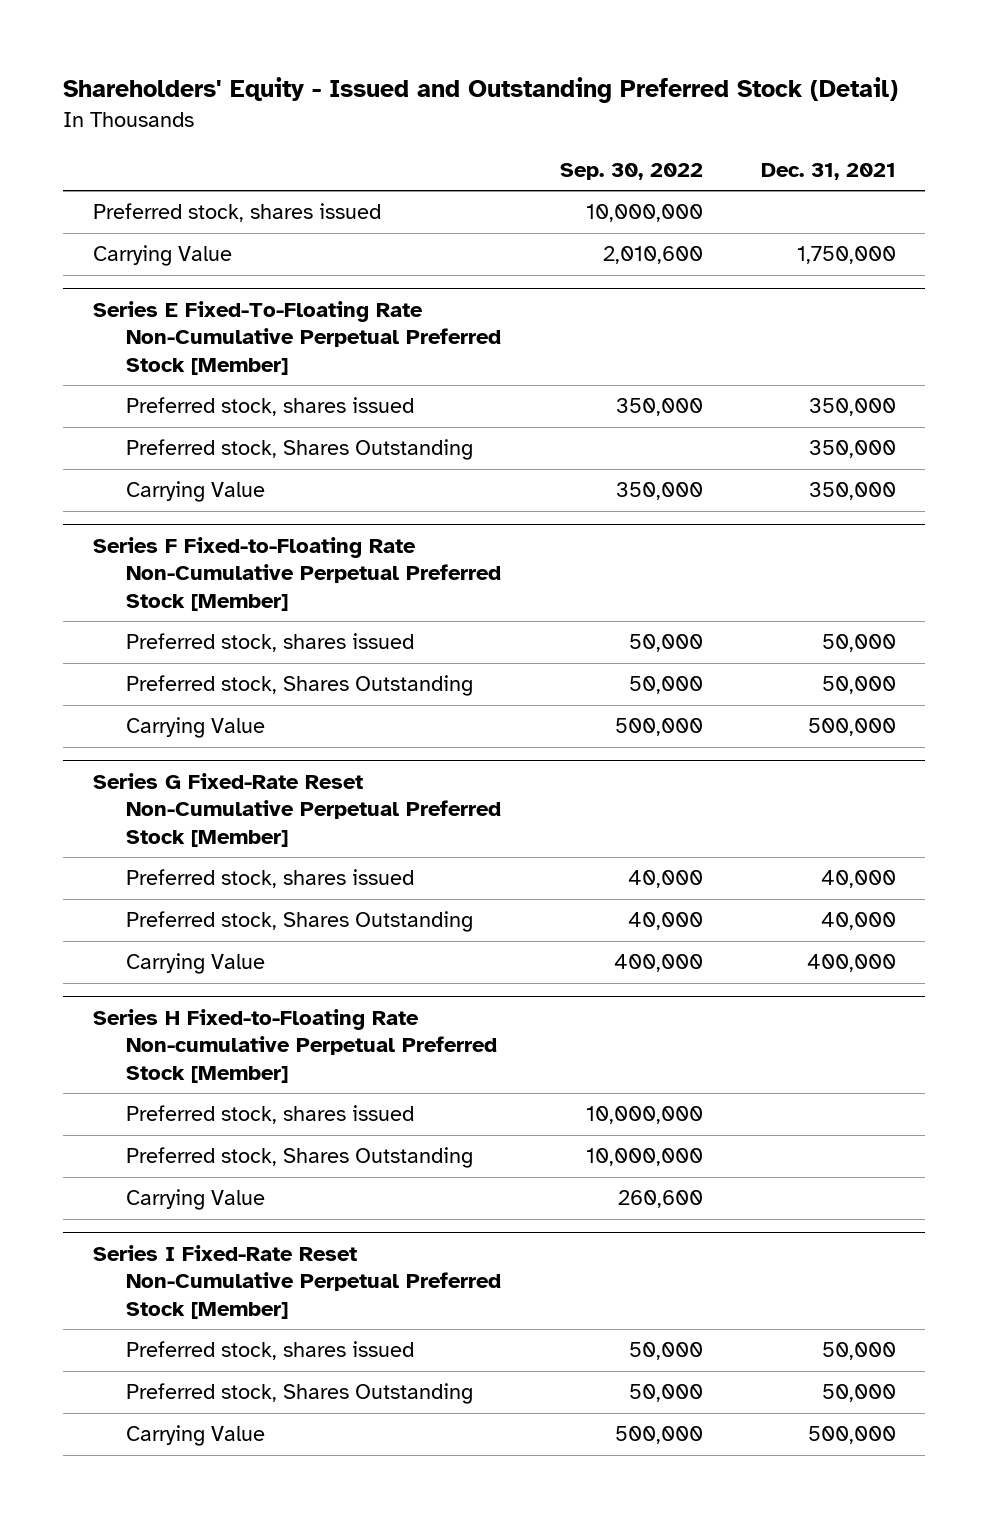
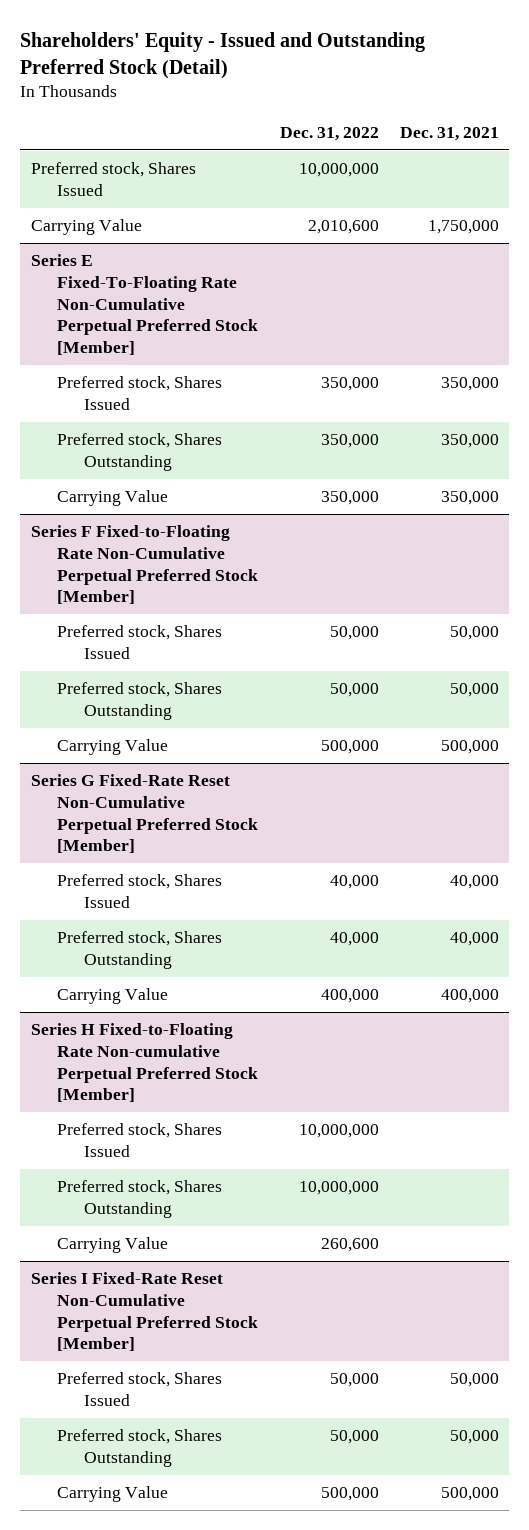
[559,163,703,181] Sep. 30, 2022 -> none
none -> [279,126,379,141] Dec. 31, 2022
[92,203,381,223] Preferred stock, shares issued -> [30,162,196,196] Preferred stock, Shares Issued
[125,397,414,417] Preferred stock, shares issued -> [57,376,223,410] Preferred stock, Shares Issued
[125,633,414,653] Preferred stock, shares issued -> [57,625,223,659] Preferred stock, Shares Issued
[125,869,414,889] Preferred stock, shares issued -> [57,874,223,908] Preferred stock, Shares Issued
[125,1105,414,1125] Preferred stock, shares issued -> [57,1123,223,1157] Preferred stock, Shares Issued
[125,1341,414,1361] Preferred stock, shares issued -> [57,1372,223,1406] Preferred stock, Shares Issued

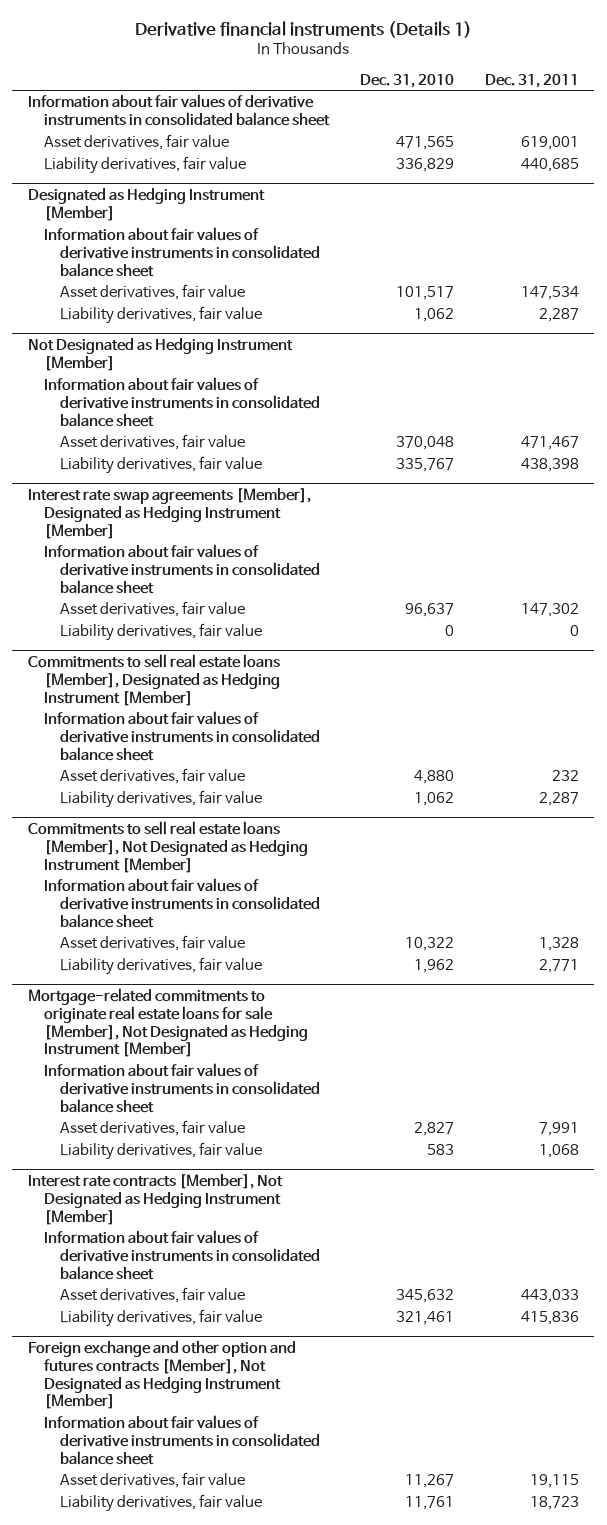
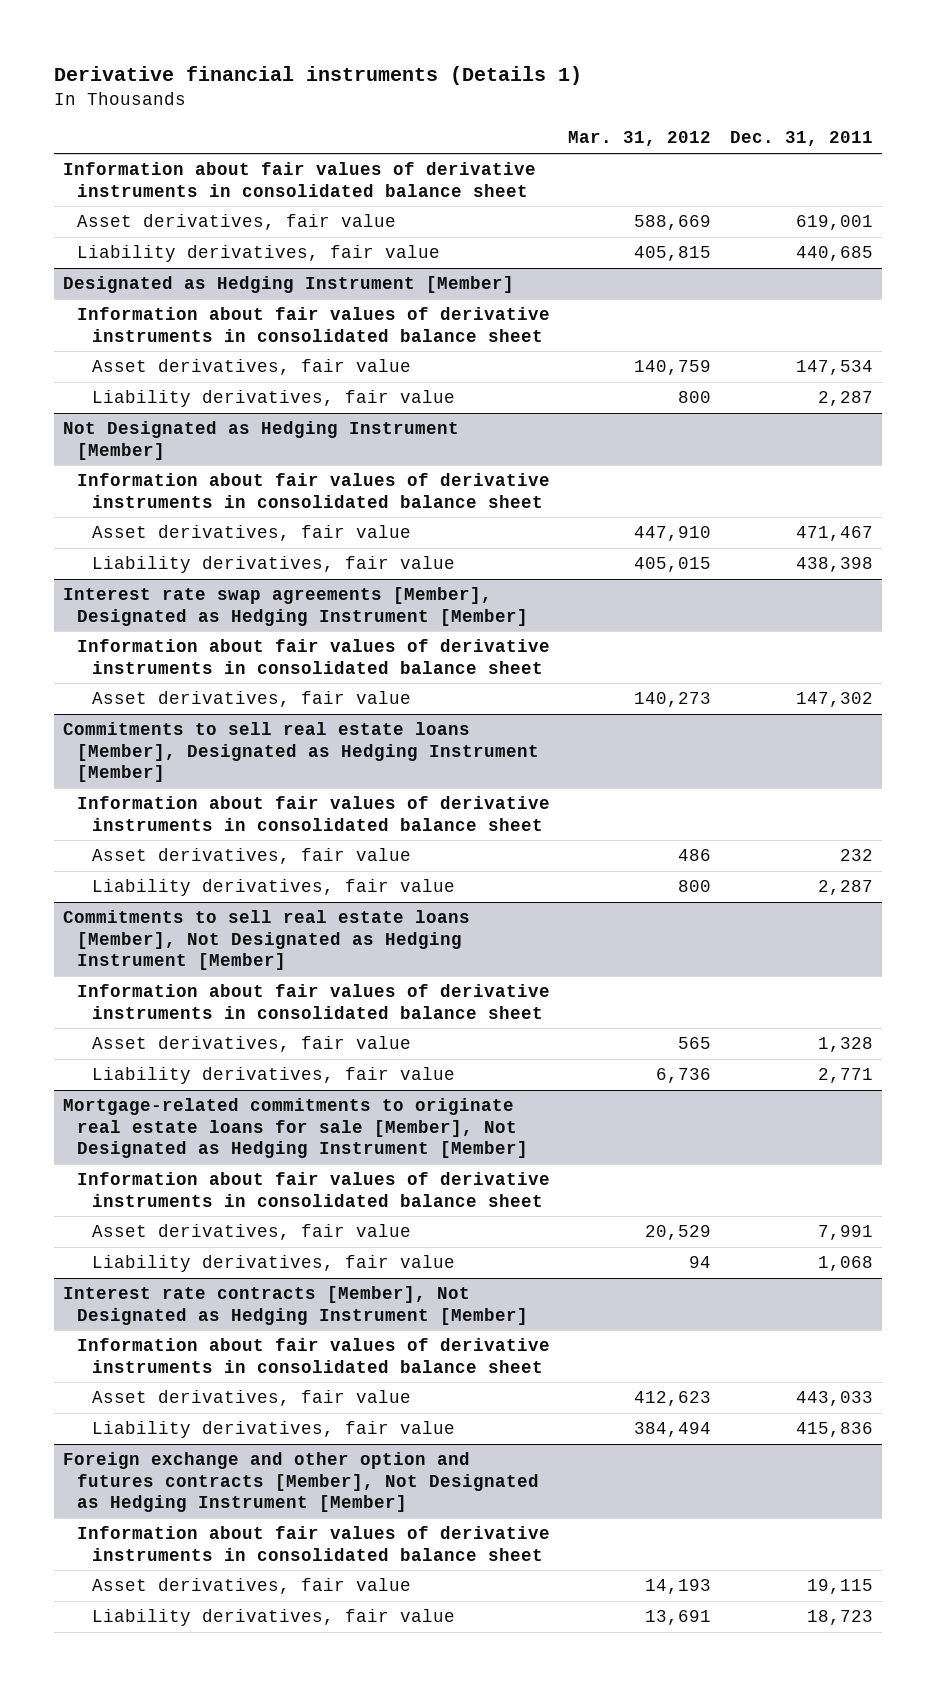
[359,73,454,88] Dec. 31, 2010 -> none
none -> [568,131,712,147] Mar. 31, 2012
[59,623,262,642] Liability derivatives, fair value -> none

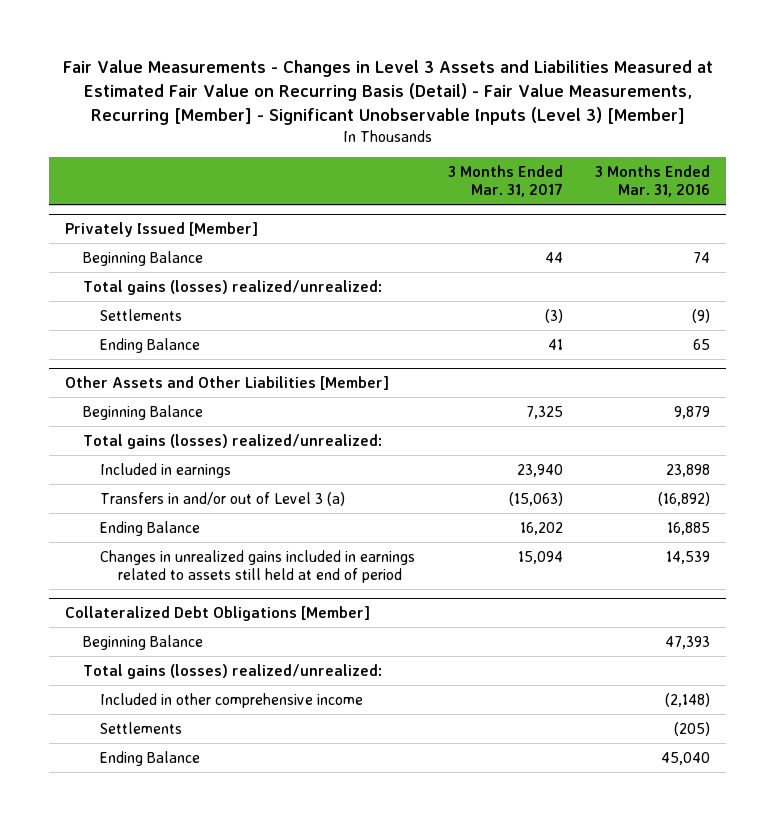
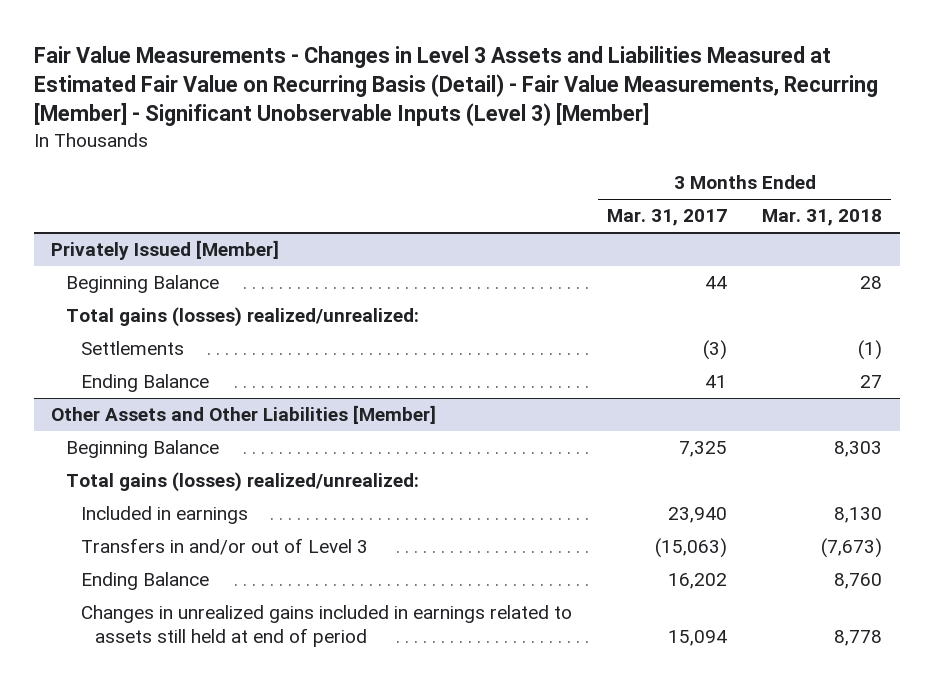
[594,164,710,198] 3 Months Ended Mar. 31, 2016 -> none
none -> [762,209,883,227] Mar. 31, 2018
[100,491,346,506] Transfers in and/or out of Level 3 (a) -> [80,538,368,556] Transfers in and/or out of Level 3
[65,605,371,621] Collateralized Debt Obligations [Member] -> none
[82,634,203,650] Beginning Balance -> none
[82,663,382,679] Total gains (losses) realized/unrealized: -> none
[100,692,364,708] Included in other comprehensive income -> none
[100,721,183,734] Settlements -> none
[100,750,201,766] Ending Balance -> none

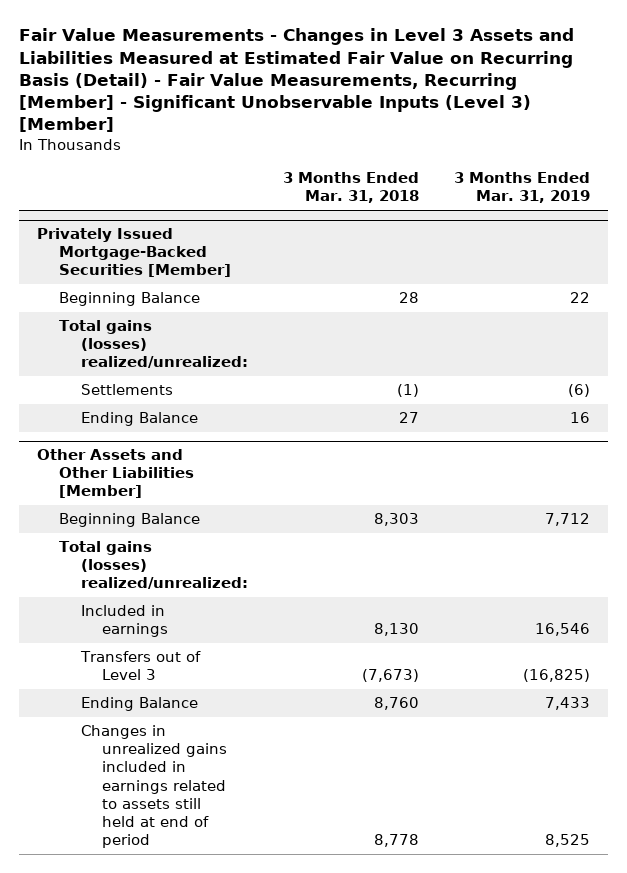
[606,209,727,227] Mar. 31, 2017 -> none
none -> [453,172,590,204] 3 Months Ended Mar. 31, 2019
[51,240,280,261] Privately Issued [Member] -> [36,228,231,278] Privately Issued Mortgage-Backed Securities [Member]
[80,538,368,556] Transfers in and/or out of Level 3 -> [79,651,201,681] Transfers out of Level 3

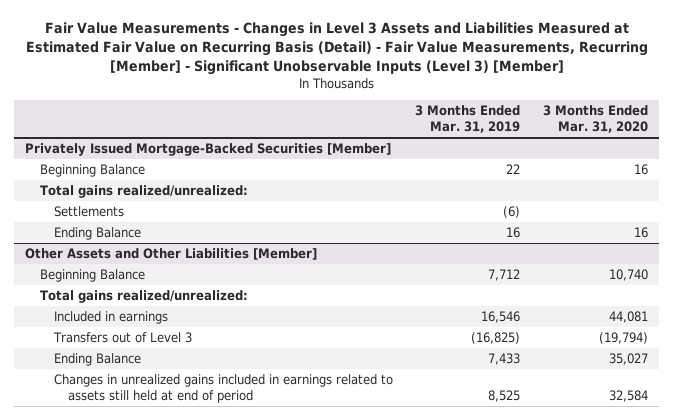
[282,172,419,204] 3 Months Ended Mar. 31, 2018 -> none
none -> [542,105,648,134] 3 Months Ended Mar. 31, 2020
[58,320,248,369] Total gains (losses) realized/unrealized: -> [39,185,248,199] Total gains realized/unrealized:
[58,541,248,590] Total gains (losses) realized/unrealized: -> [39,290,248,304] Total gains realized/unrealized:

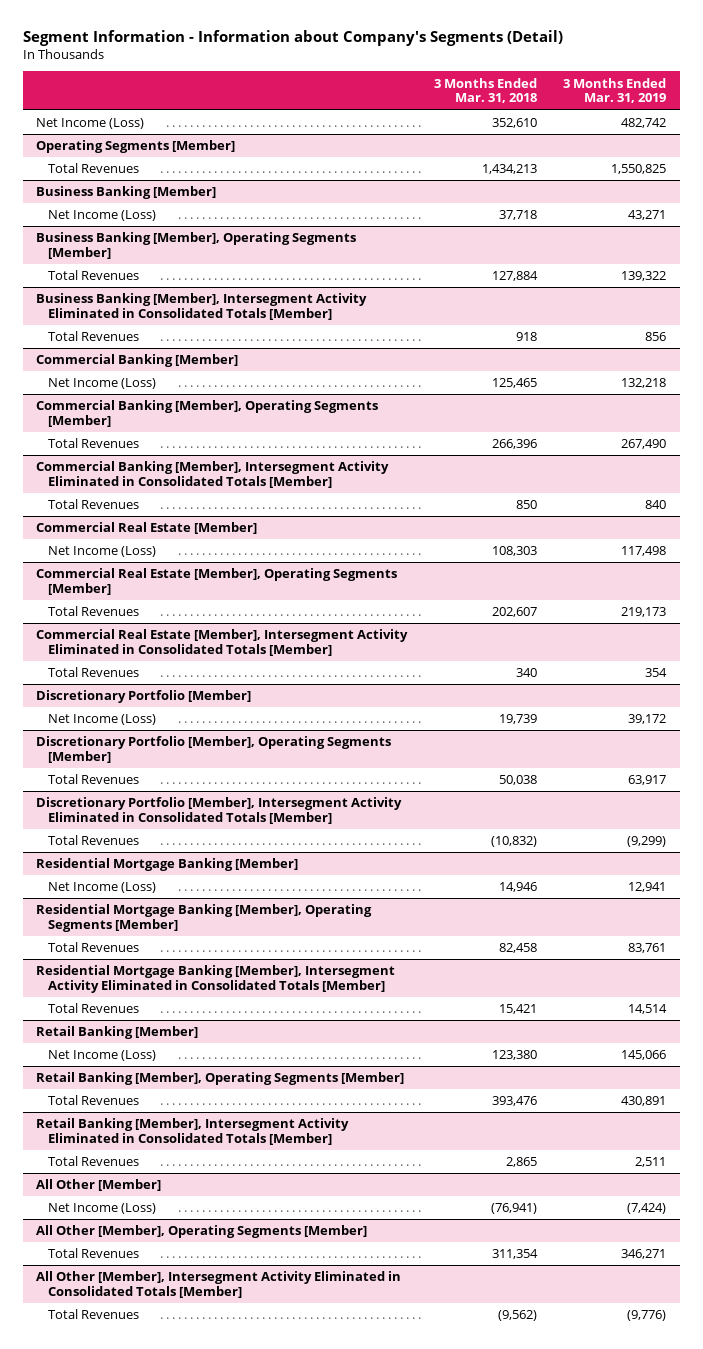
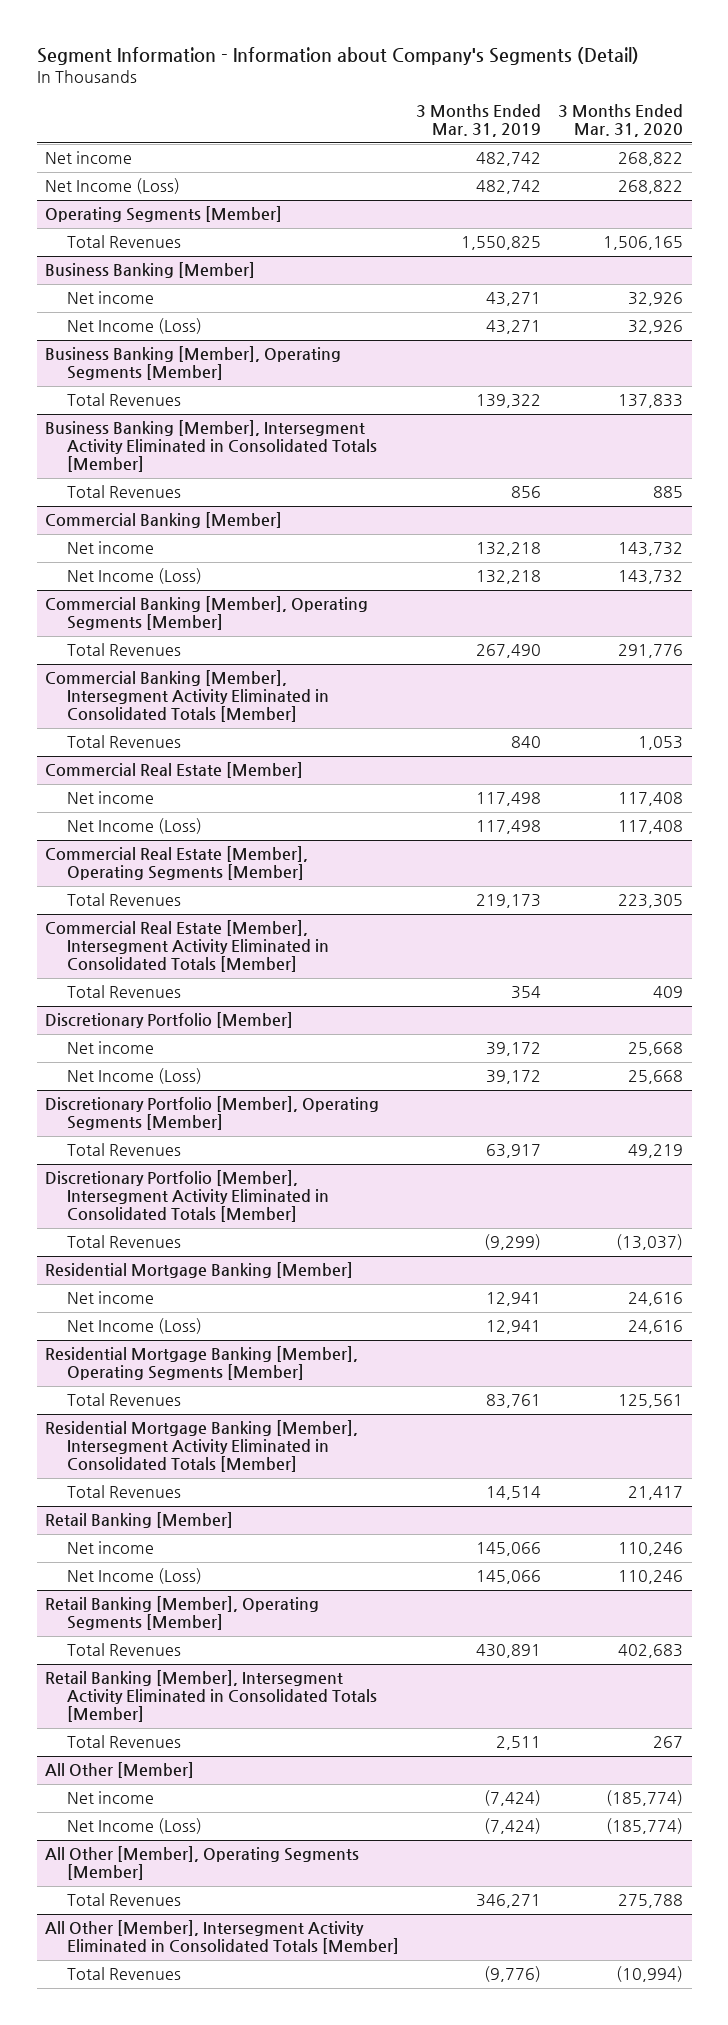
[433,77,537,104] 3 Months Ended Mar. 31, 2018 -> none
none -> [558,104,684,138] 3 Months Ended Mar. 31, 2020
none -> [45,151,133,165] Net income
none -> [66,291,154,305] Net income
none -> [66,541,154,555] Net income
none -> [66,791,154,805] Net income
none -> [66,1041,154,1055] Net income
none -> [66,1291,154,1305] Net income
none -> [66,1541,154,1555] Net income
none -> [66,1791,154,1805] Net income

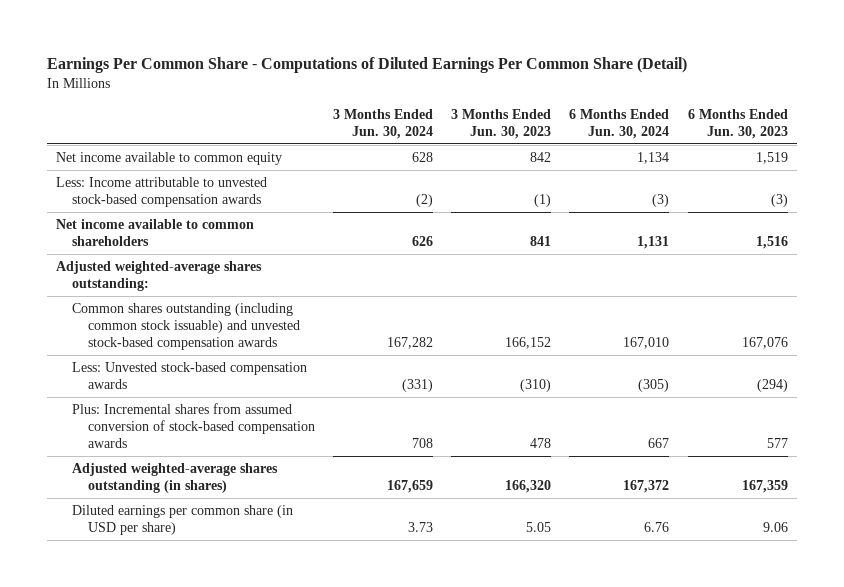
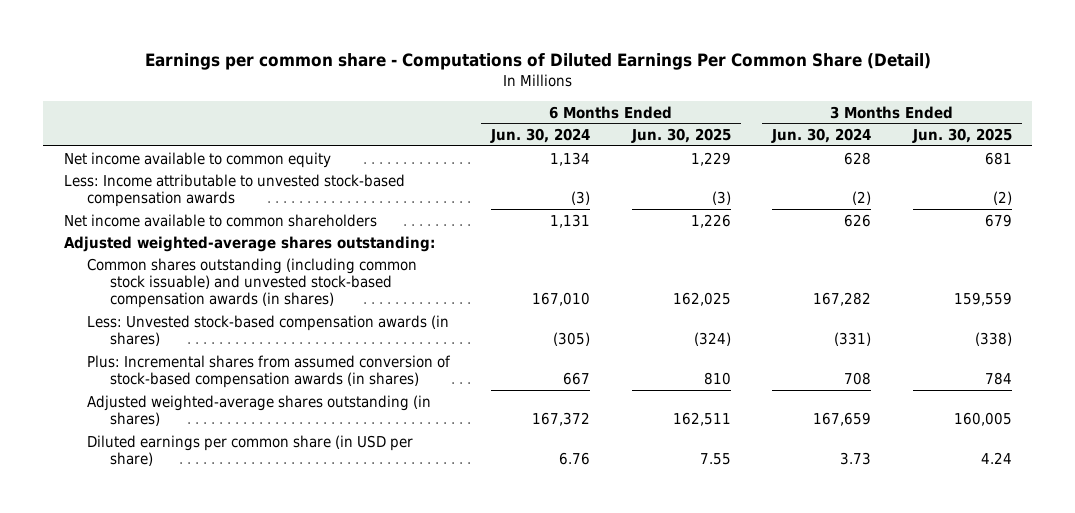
[46,56,687,73] Earnings Per Common Share - Computations of Diluted Earnings Per Common Share (Detail) -> [144,53,931,71] Earnings per common share - Computations of Diluted Earnings Per Common Share (Detail)
[451,108,552,139] 3 Months Ended Jun. 30, 2023 -> none
[687,108,788,139] 6 Months Ended Jun. 30, 2023 -> none
none -> [630,127,731,143] Jun. 30, 2025
none -> [911,127,1012,143] Jun. 30, 2025
[71,303,300,351] Common shares outstanding (including common stock issuable) and unvested stock-based compensation awards -> [86,257,417,309] Common shares outstanding (including common stock issuable) and unvested stock-based compensation awards (in shares)
[71,362,307,390] Less: Unvested stock-based compensation awards -> [86,314,449,346] Less: Unvested stock-based compensation awards (in shares)
[71,403,315,449] Plus: Incremental shares from assumed conversion of stock-based compensation awards -> [86,354,451,388] Plus: Incremental shares from assumed conversion of stock-based compensation awards (in shares)

